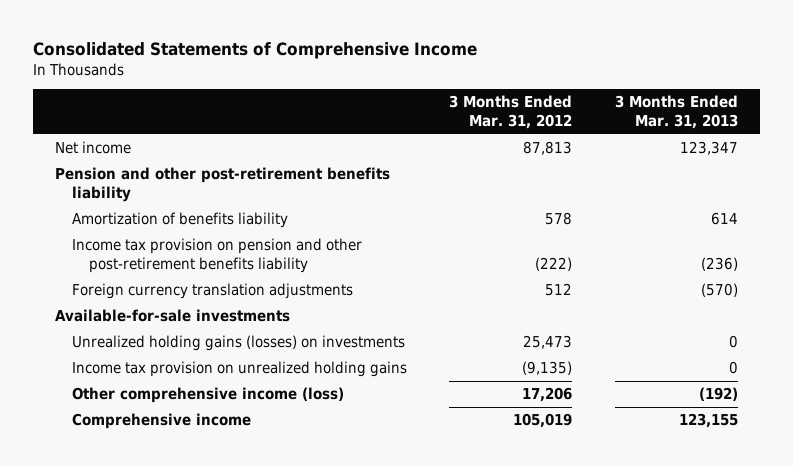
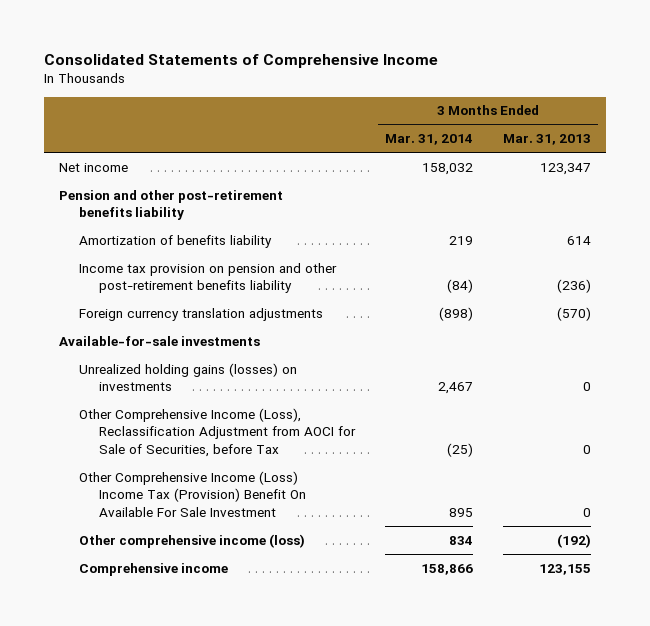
[449,95,573,129] 3 Months Ended Mar. 31, 2012 -> none
none -> [385,134,474,146] Mar. 31, 2014
[71,361,407,378] Income tax provision on unrealized holding gains -> none
none -> [79,407,357,457] Other Comprehensive Income (Loss), Reclassification Adjustment from AOCI for Sale of Securities, before Tax
none -> [79,470,307,517] Other Comprehensive Income (Loss) Income Tax (Provision) Benefit On Available For Sale Investment

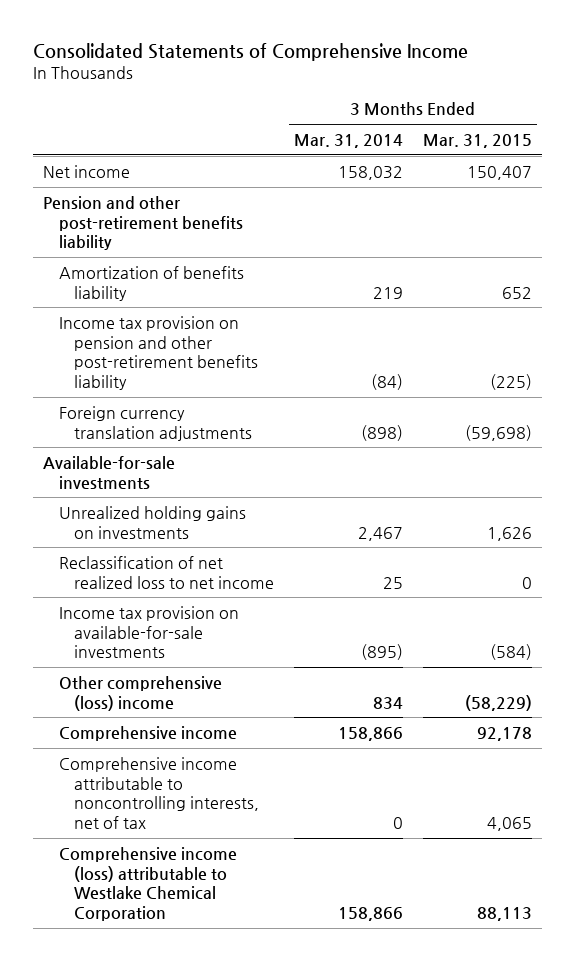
[502,134,591,146] Mar. 31, 2013 -> none
none -> [423,134,533,149] Mar. 31, 2015
[79,362,298,392] Unrealized holding gains (losses) on investments -> [58,505,246,539] Unrealized holding gains on investments
[79,407,357,457] Other Comprehensive Income (Loss), Reclassification Adjustment from AOCI for Sale of Securities, before Tax -> [58,555,275,589] Reclassification of net realized loss to net income
[447,442,474,457] (25) -> [383,576,404,589] 25
[79,470,307,517] Other Comprehensive Income (Loss) Income Tax (Provision) Benefit On Available For Sale Investment -> [58,605,239,659] Income tax provision on available-for-sale investments
[449,507,474,517] 895 -> [361,644,404,661] (895)
[79,533,306,548] Other comprehensive income (loss) -> [58,675,222,711] Other comprehensive (loss) income
none -> [58,756,260,830] Comprehensive income attributable to noncontrolling interests, net of tax
none -> [58,846,237,922] Comprehensive income (loss) attributable to Westlake Chemical Corporation

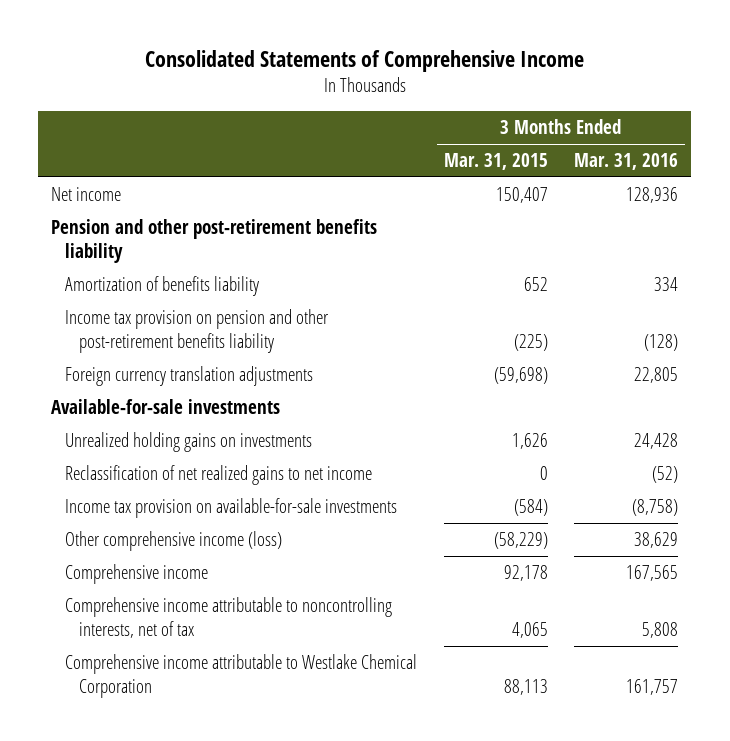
[294,134,404,149] Mar. 31, 2014 -> none
none -> [574,153,679,171] Mar. 31, 2016
[58,555,275,589] Reclassification of net realized loss to net income -> [65,465,373,486] Reclassification of net realized gains to net income
[58,675,222,711] Other comprehensive (loss) income -> [65,531,283,552] Other comprehensive income (loss)
[58,846,237,922] Comprehensive income (loss) attributable to Westlake Chemical Corporation -> [65,654,418,699] Comprehensive income attributable to Westlake Chemical Corporation

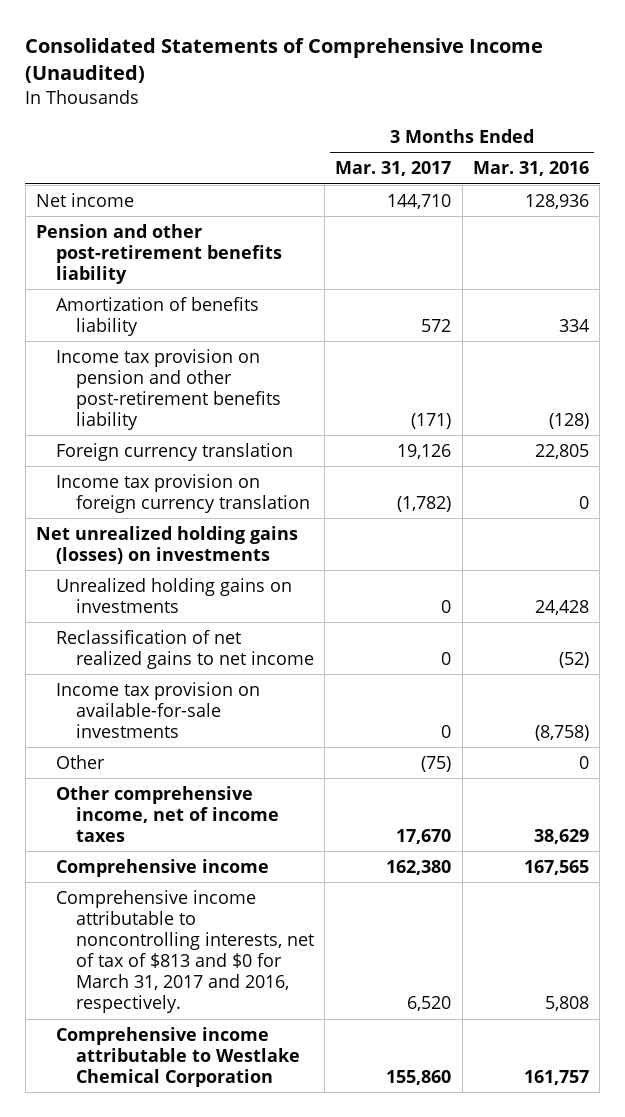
[144,50,584,73] Consolidated Statements of Comprehensive Income -> [25,37,544,83] Consolidated Statements of Comprehensive Income (Unaudited)
[443,153,548,171] Mar. 31, 2015 -> none
none -> [335,161,452,177] Mar. 31, 2017
[65,366,314,387] Foreign currency translation adjustments -> [55,442,293,461] Foreign currency translation
none -> [55,473,310,513] Income tax provision on foreign currency translation
[51,399,281,415] Available-for-sale investments -> [36,525,299,564] Net unrealized holding gains (losses) on investments
none -> [55,754,105,769] Other
[65,531,283,552] Other comprehensive income (loss) -> [55,785,279,842] Other comprehensive income, net of income taxes
[65,597,393,639] Comprehensive income attributable to noncontrolling interests, net of tax -> [55,889,314,1014] Comprehensive income attributable to noncontrolling interests, net of tax of $813 and $0 for March 31, 2017 and 2016, respectively.

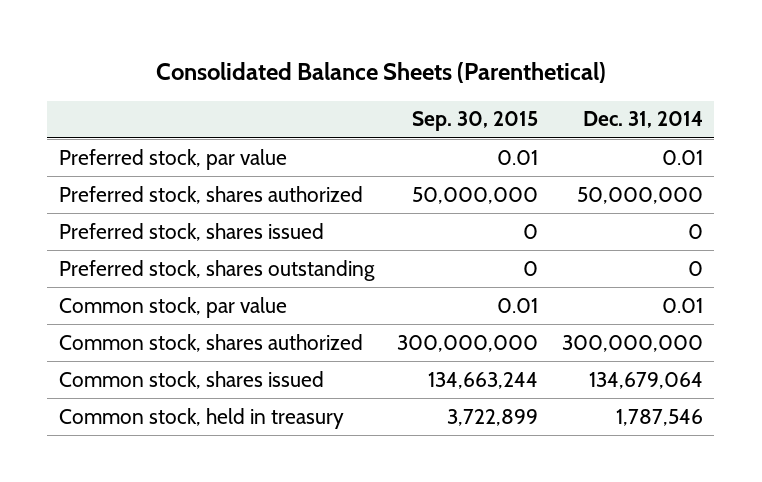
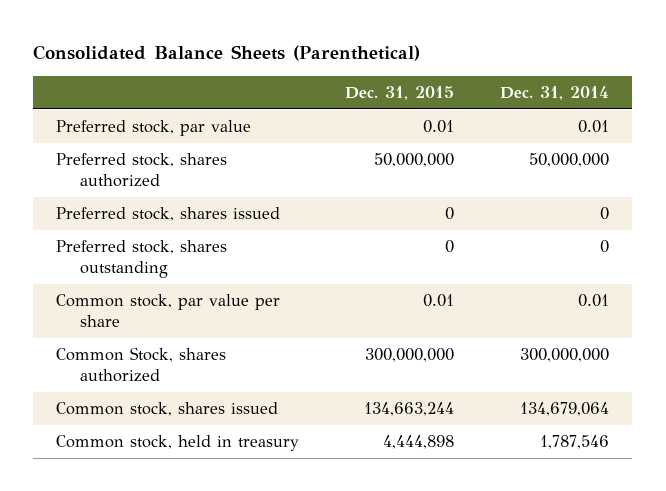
[412,111,539,132] Sep. 30, 2015 -> none
none -> [345,85,455,100] Dec. 31, 2015
[58,296,287,318] Common stock, par value -> [56,294,281,328] Common stock, par value per share
[58,333,363,352] Common stock, shares authorized -> [56,347,227,383] Common Stock, shares authorized

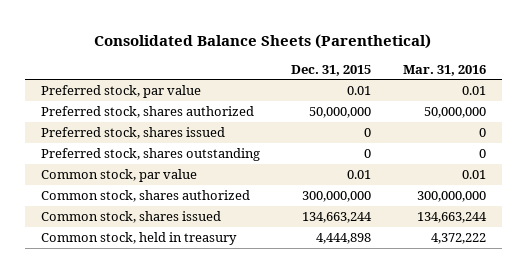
[500,85,610,100] Dec. 31, 2014 -> none
none -> [402,64,486,76] Mar. 31, 2016
[56,294,281,328] Common stock, par value per share -> [41,169,198,183] Common stock, par value
[56,347,227,383] Common Stock, shares authorized -> [41,190,251,203] Common stock, shares authorized

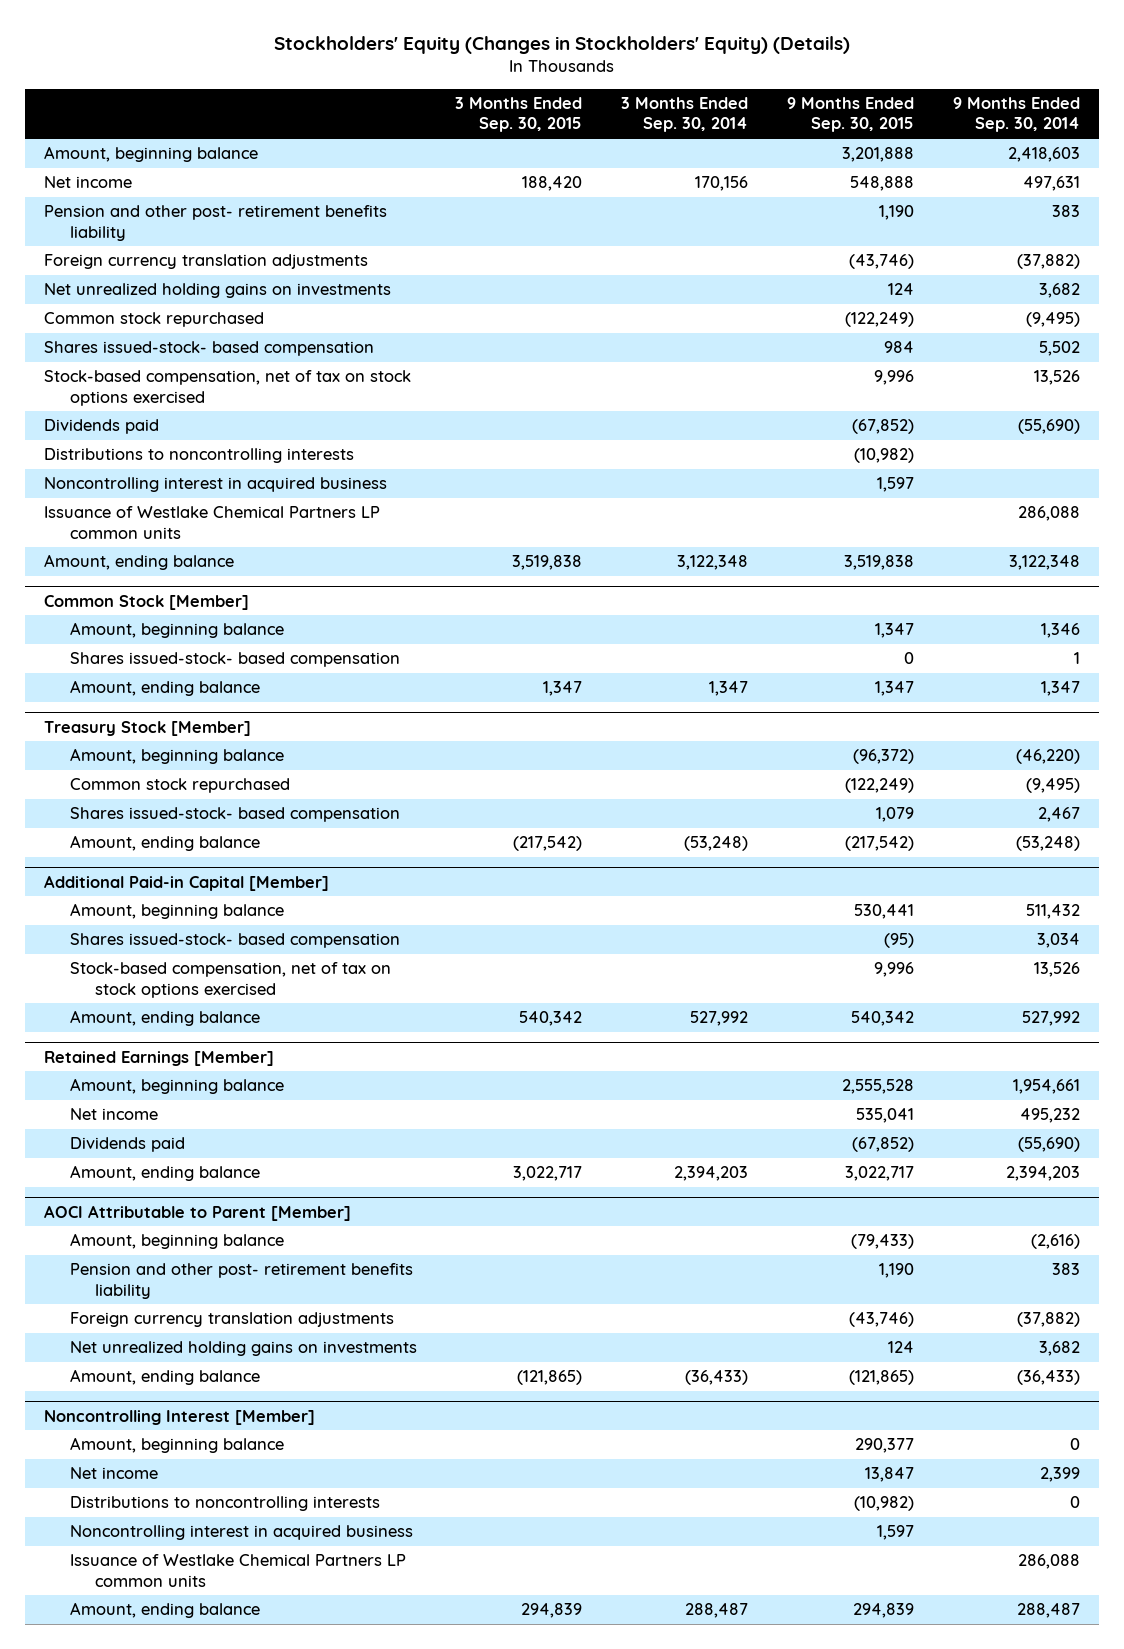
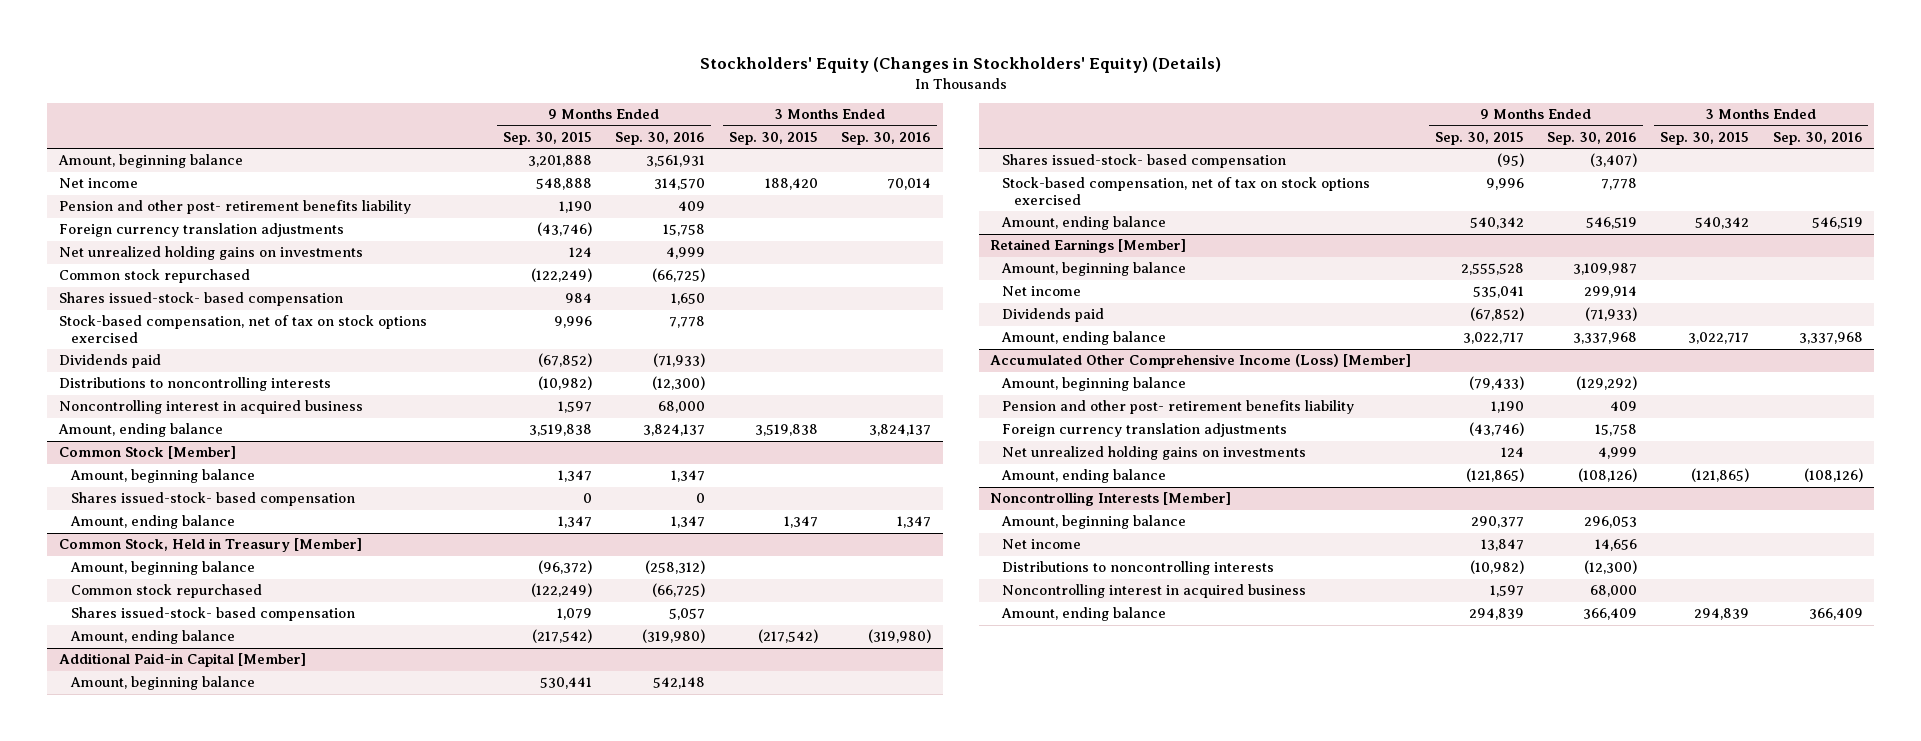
[621,97,749,133] 3 Months Ended Sep. 30, 2014 -> none
[952,97,1080,133] 9 Months Ended Sep. 30, 2014 -> none
none -> [615,131,706,145] Sep. 30, 2016
none -> [841,131,932,145] Sep. 30, 2016
[44,506,381,539] Issuance of Westlake Chemical Partners LP common units -> none
[44,720,252,736] Treasury Stock [Member] -> [58,538,362,553] Common Stock, Held in Treasury [Member]
[44,1204,352,1221] AOCI Attributable to Parent [Member] -> [990,354,1412,369] Accumulated Other Comprehensive Income (Loss) [Member]
[44,1409,316,1425] Noncontrolling Interest [Member] -> [990,492,1232,507] Noncontrolling Interests [Member]
[69,1554,406,1587] Issuance of Westlake Chemical Partners LP common units -> none

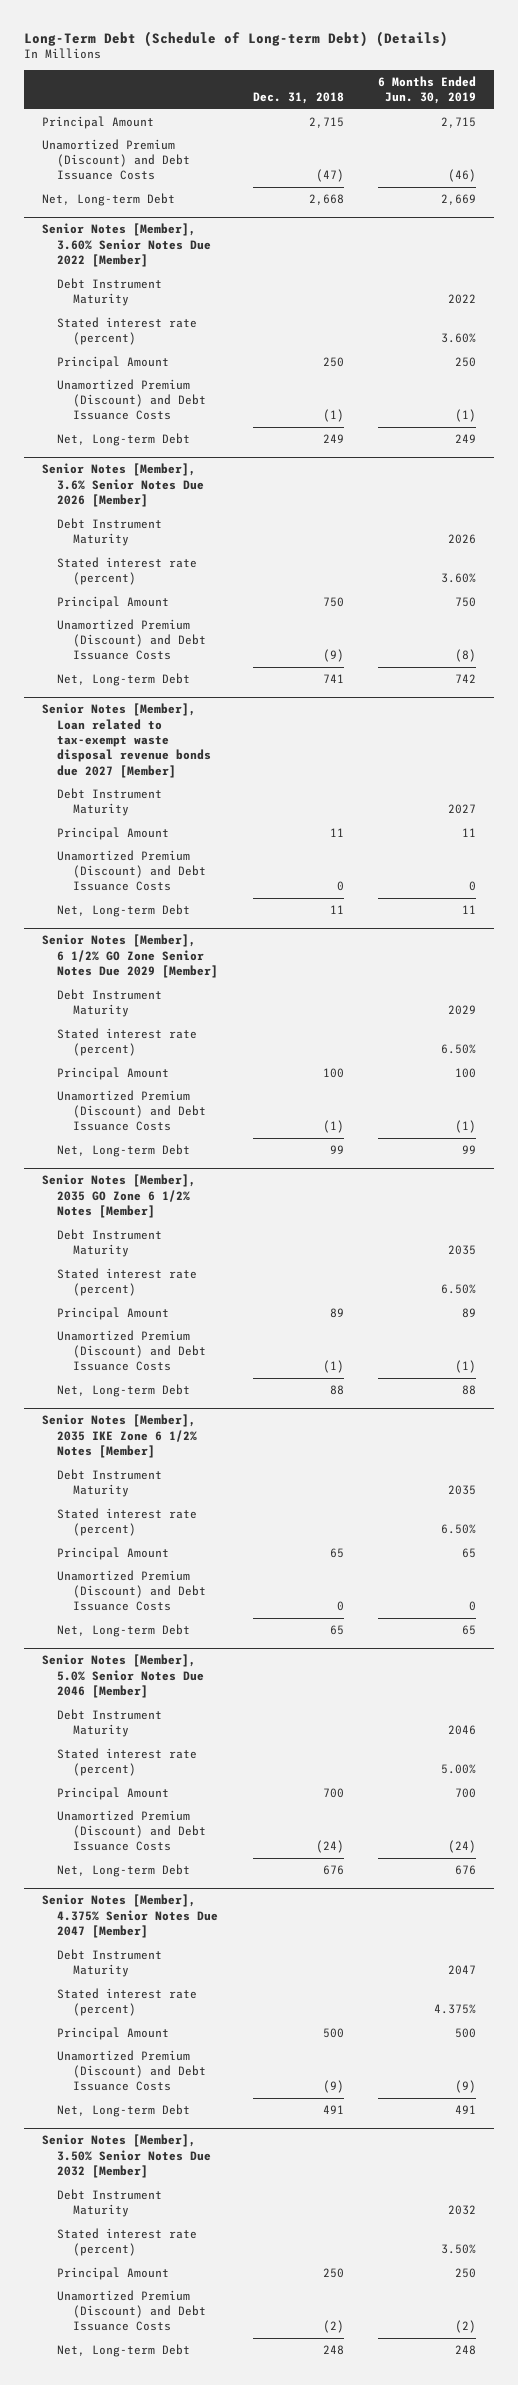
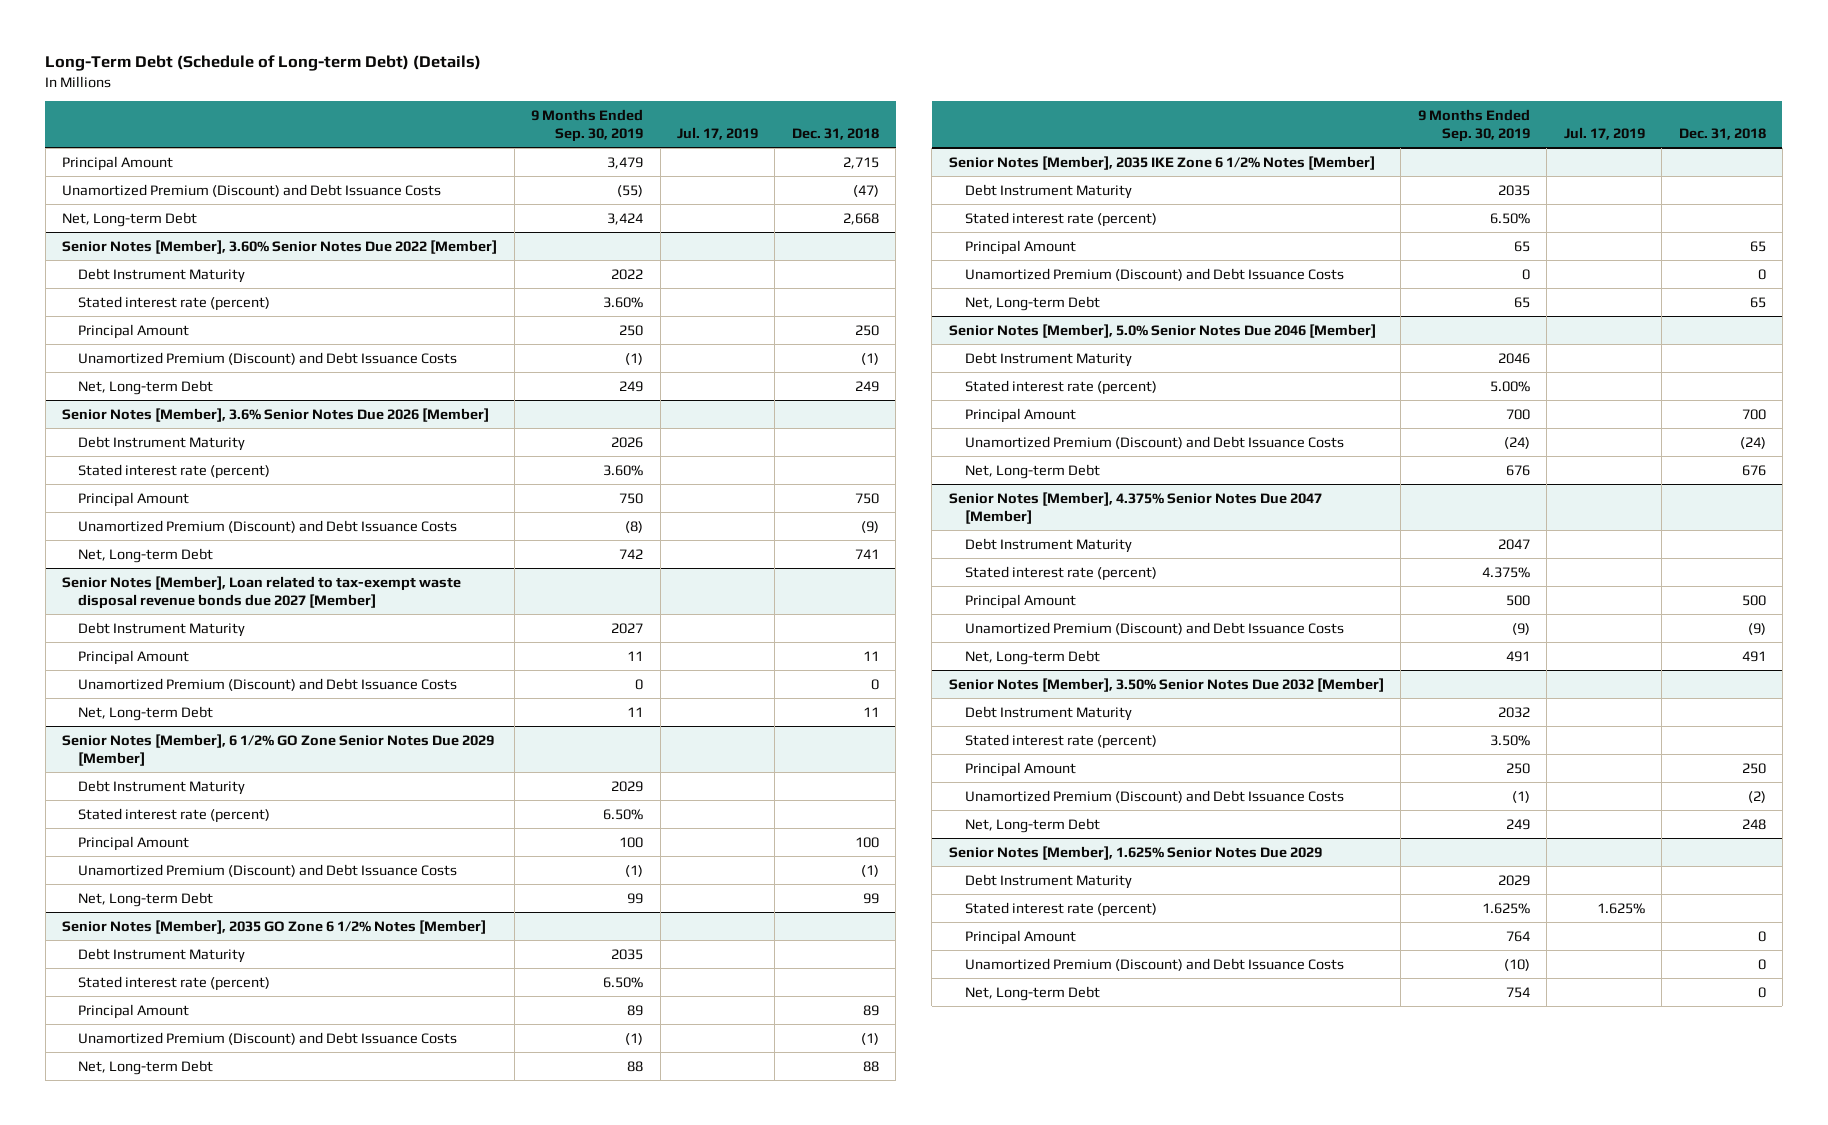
[378,75,477,105] 6 Months Ended Jun. 30, 2019 -> none
none -> [531,108,644,142] 9 Months Ended Sep. 30, 2019
none -> [677,126,759,140] Jul. 17, 2019
none -> [948,845,1322,860] Senior Notes [Member], 1.625% Senior Notes Due 2029
none -> [964,873,1132,889] Debt Instrument Maturity
none -> [964,901,1157,917] Stated interest rate (percent)
none -> [964,929,1076,945] Principal Amount
none -> [964,957,1344,971] Unamortized Premium (Discount) and Debt Issuance Costs
none -> [964,985,1100,1001] Net, Long-term Debt

